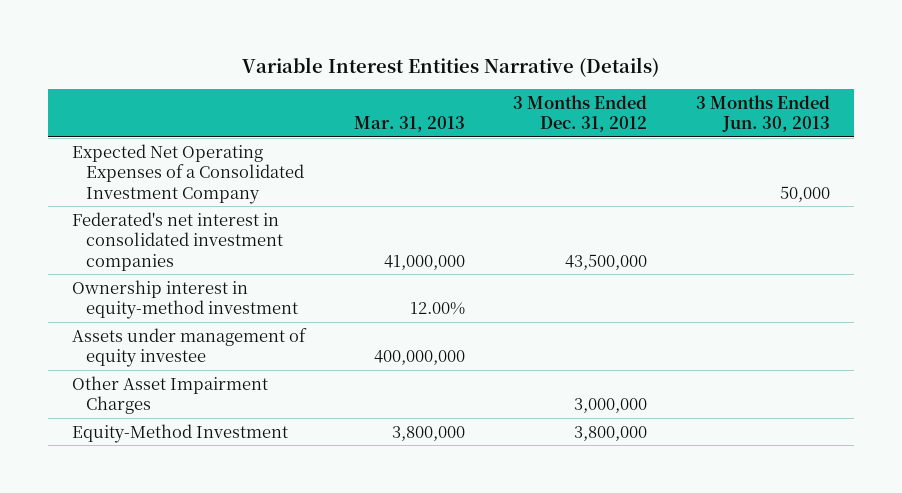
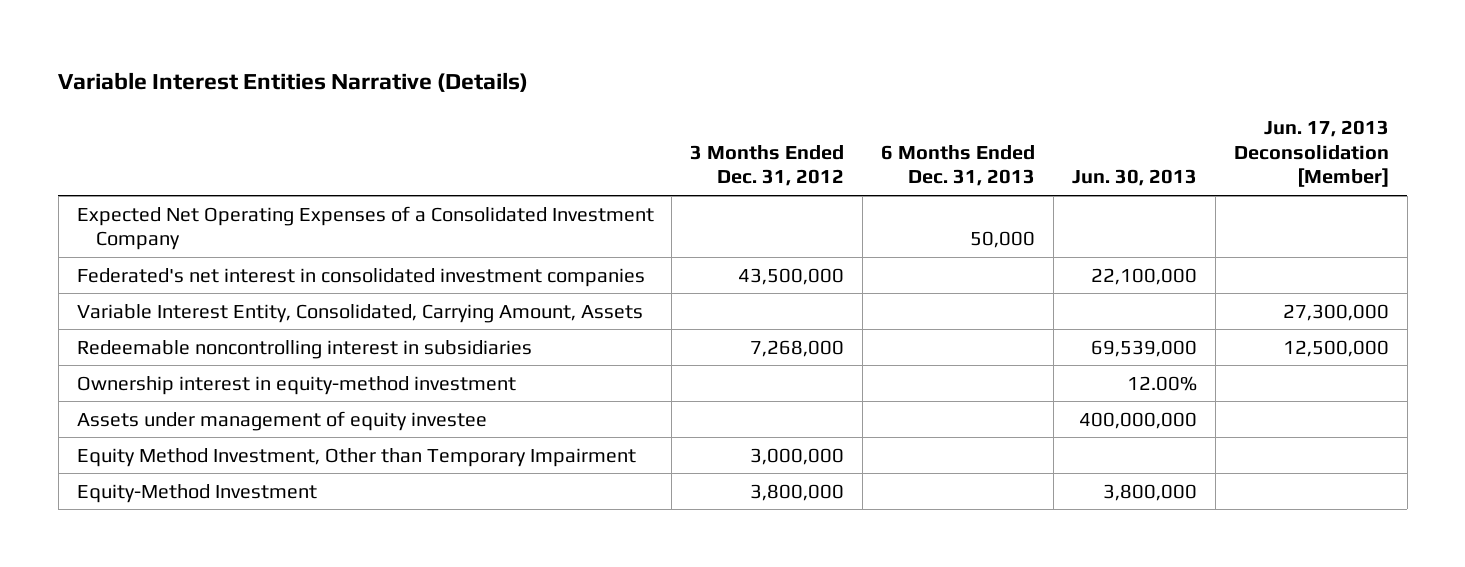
[353,116,465,133] Mar. 31, 2013 -> none
[696,94,831,133] 3 Months Ended Jun. 30, 2013 -> none
none -> [881,144,1036,187] 6 Months Ended Dec. 31, 2013
none -> [1072,169,1198,187] Jun. 30, 2013
none -> [1233,120,1389,188] Jun. 17, 2013 Deconsolidation [Member]
none -> [76,303,643,323] Variable Interest Entity, Consolidated, Carrying Amount, Assets
none -> [76,339,532,359] Redeemable noncontrolling interest in subsidiaries
[71,375,268,415] Other Asset Impairment Charges -> none
none -> [76,447,636,467] Equity Method Investment, Other than Temporary Impairment

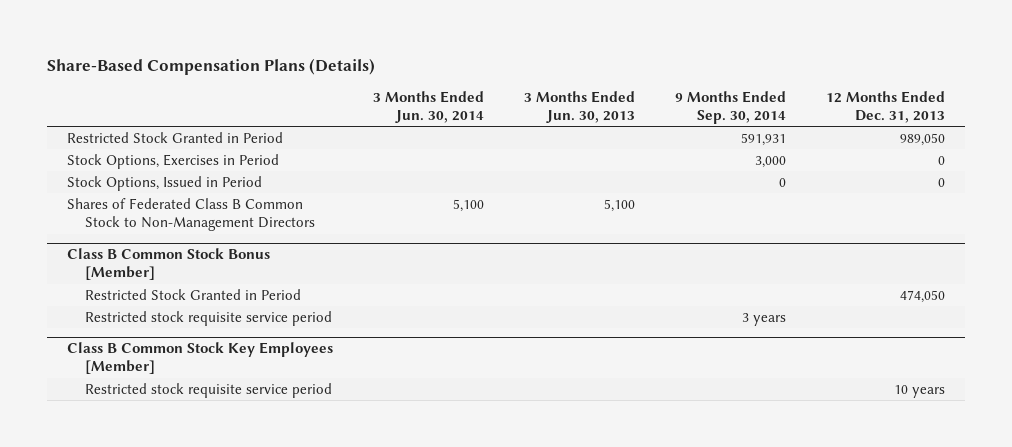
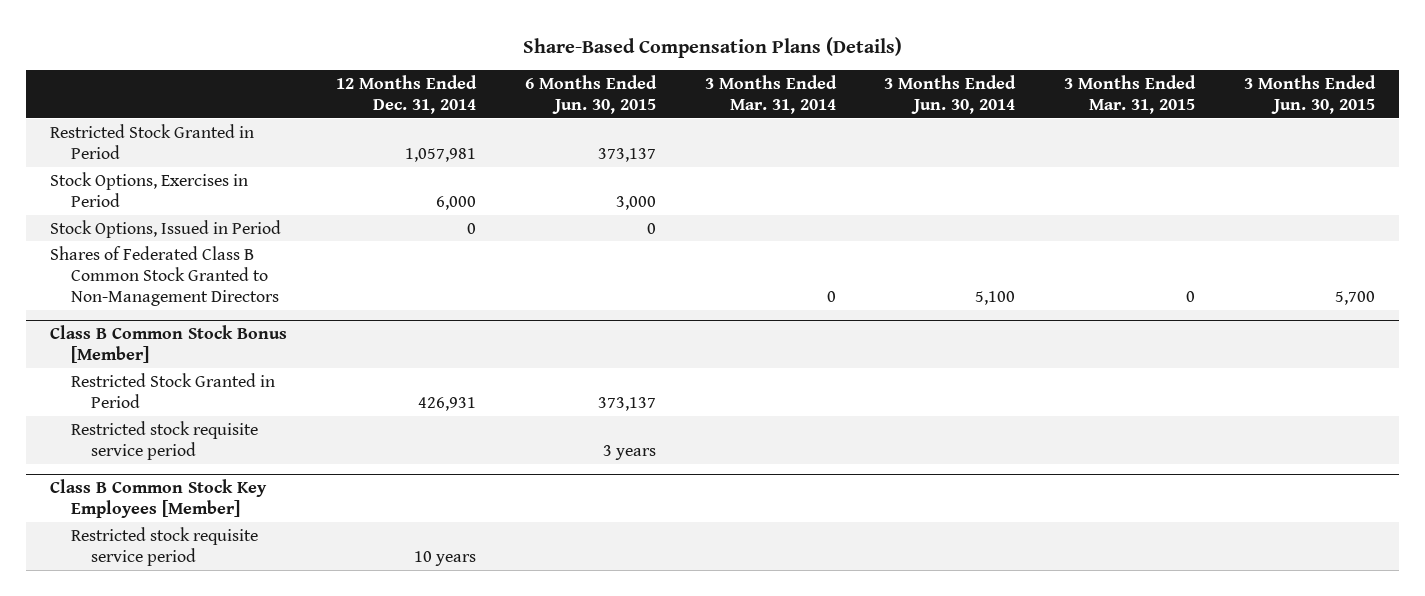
[524,90,636,124] 3 Months Ended Jun. 30, 2013 -> none
[674,90,786,125] 9 Months Ended Sep. 30, 2014 -> none
[825,90,945,124] 12 Months Ended Dec. 31, 2013 -> none
none -> [335,74,477,114] 12 Months Ended Dec. 31, 2014
none -> [524,74,657,114] 6 Months Ended Jun. 30, 2015
none -> [704,74,837,114] 3 Months Ended Mar. 31, 2014
none -> [1064,74,1197,114] 3 Months Ended Mar. 31, 2015
none -> [1243,74,1376,114] 3 Months Ended Jun. 30, 2015
[67,198,316,232] Shares of Federated Class B Common Stock to Non-Management Directors -> [50,245,279,306] Shares of Federated Class B Common Stock Granted to Non-Management Directors

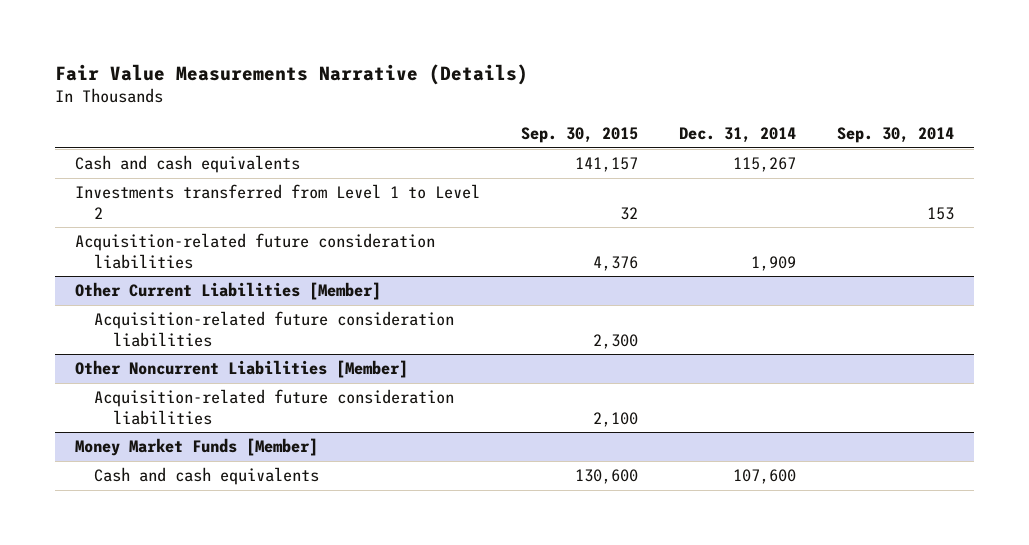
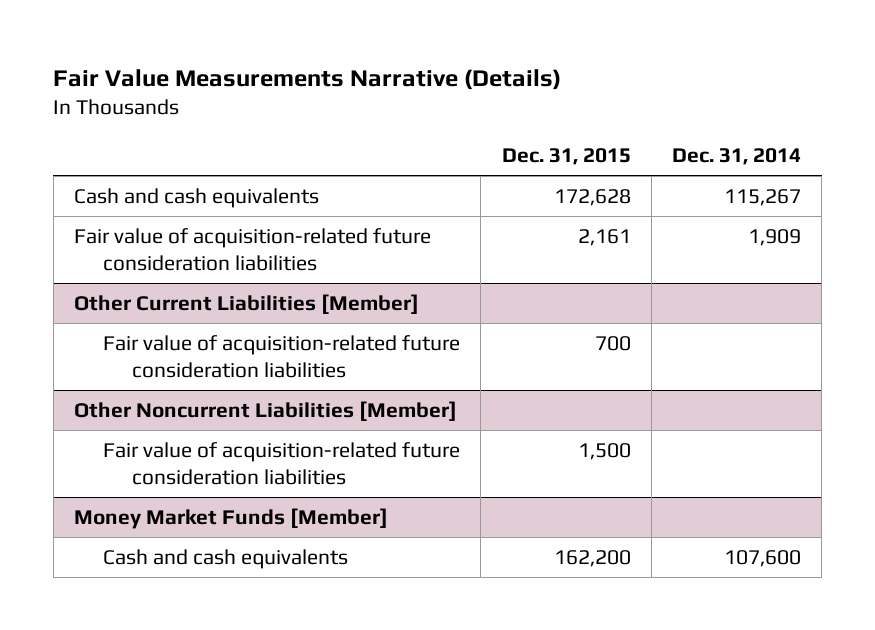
[520,127,638,144] Sep. 30, 2015 -> none
[836,127,954,144] Sep. 30, 2014 -> none
none -> [501,147,631,165] Dec. 31, 2015
[75,184,481,219] Investments transferred from Level 1 to Level 2 -> none
[75,233,436,269] Acquisition-related future consideration liabilities -> [73,227,431,271] Fair value of acquisition-related future consideration liabilities
[94,311,455,347] Acquisition-related future consideration liabilities -> [103,334,461,378] Fair value of acquisition-related future consideration liabilities
[94,389,455,425] Acquisition-related future consideration liabilities -> [103,441,461,485] Fair value of acquisition-related future consideration liabilities

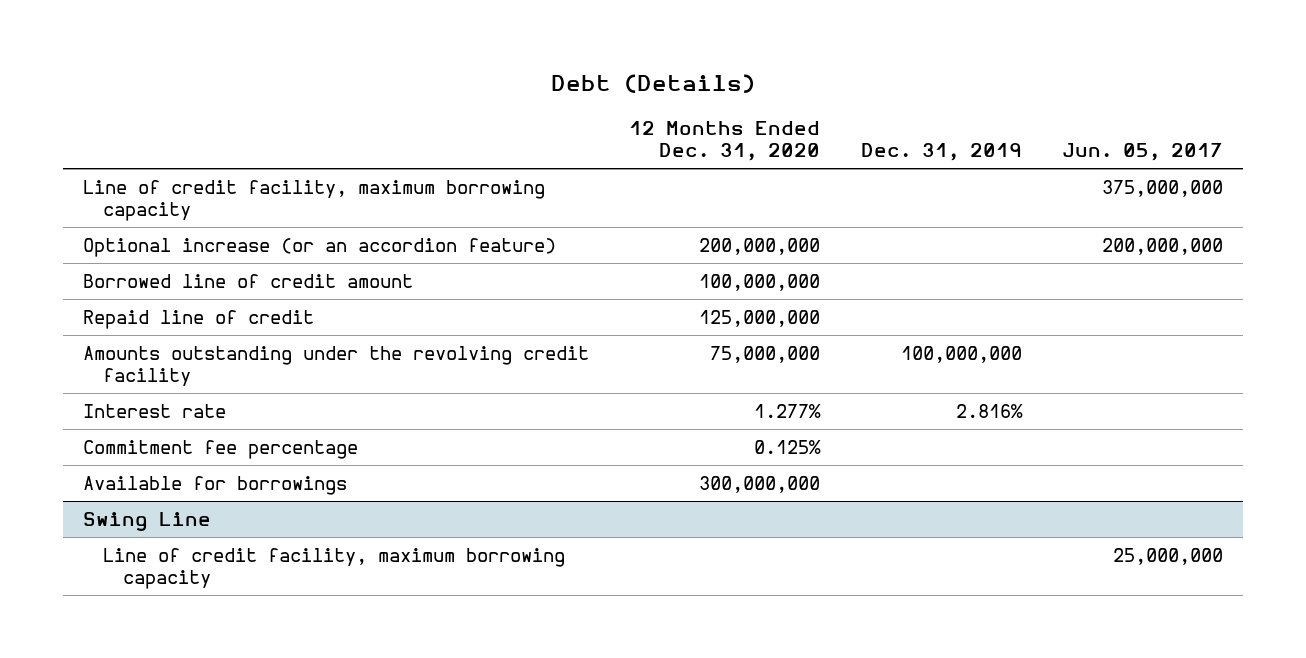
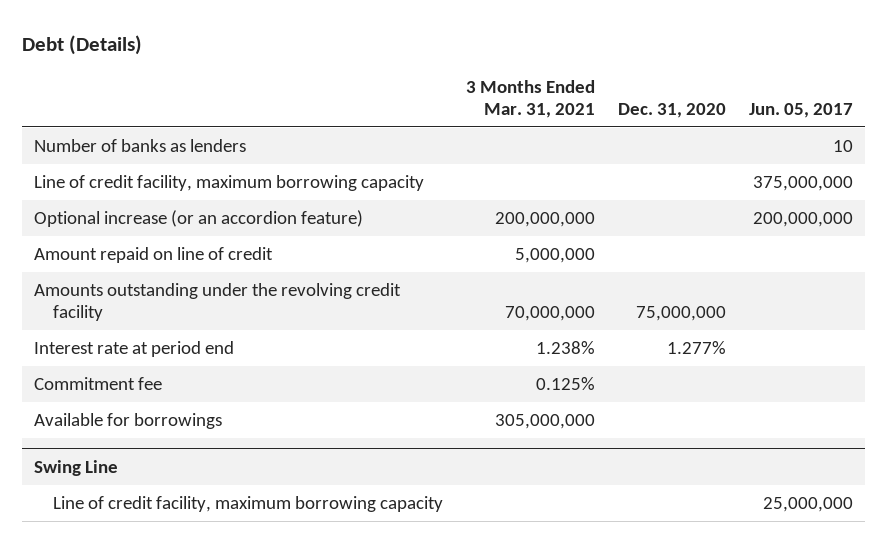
[629,121,821,162] 12 Months Ended Dec. 31, 2020 -> none
[860,143,1022,162] Dec. 31, 2019 -> none
none -> [466,80,596,118] 3 Months Ended Mar. 31, 2021
none -> [618,102,727,118] Dec. 31, 2020
none -> [33,139,246,153] Number of banks as lenders
[82,274,413,289] Borrowed line of credit amount -> none
[82,310,314,330] Repaid line of credit -> [33,247,273,264] Amount repaid on line of credit
[82,404,226,419] Interest rate -> [33,341,234,358] Interest rate at period end
[82,440,358,460] Commitment fee percentage -> [33,377,162,391] Commitment fee

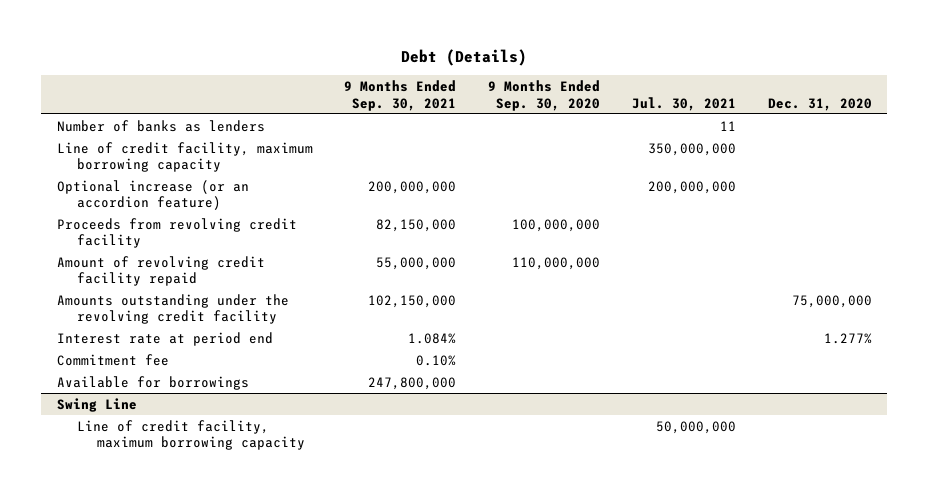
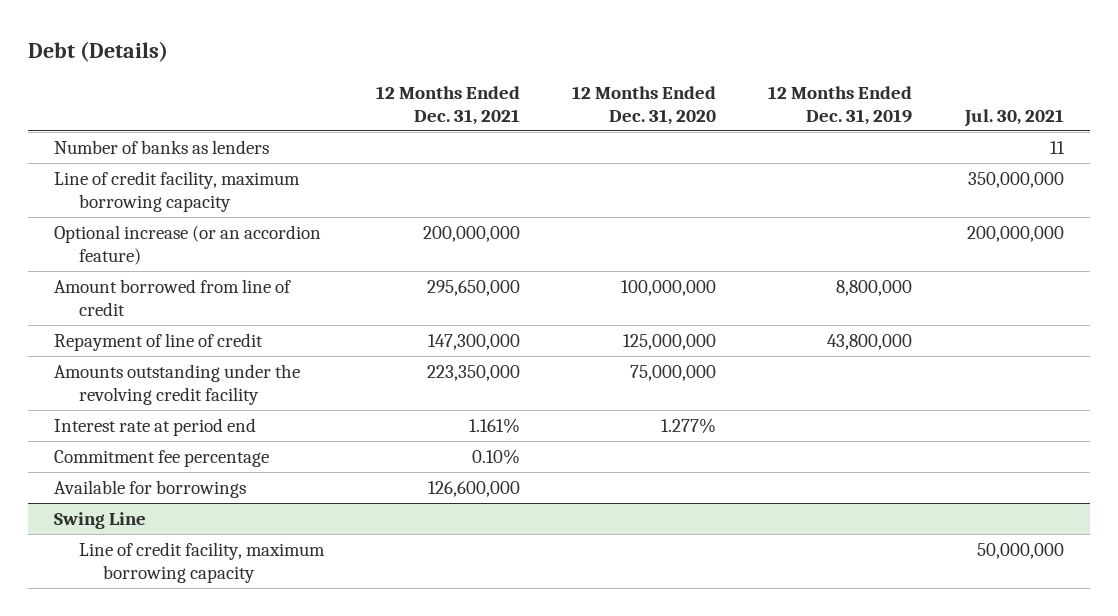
[344,80,457,111] 9 Months Ended Sep. 30, 2021 -> none
[488,80,601,111] 9 Months Ended Sep. 30, 2020 -> none
[767,97,872,111] Dec. 31, 2020 -> none
none -> [376,85,521,125] 12 Months Ended Dec. 31, 2021
none -> [572,85,717,125] 12 Months Ended Dec. 31, 2020
none -> [768,85,913,125] 12 Months Ended Dec. 31, 2019
[56,217,297,249] Proceeds from revolving credit facility -> [54,278,292,317] Amount borrowed from line of credit
[56,255,265,287] Amount of revolving credit facility repaid -> [54,332,264,351] Repayment of line of credit
[56,353,169,366] Commitment fee -> [54,449,270,467] Commitment fee percentage

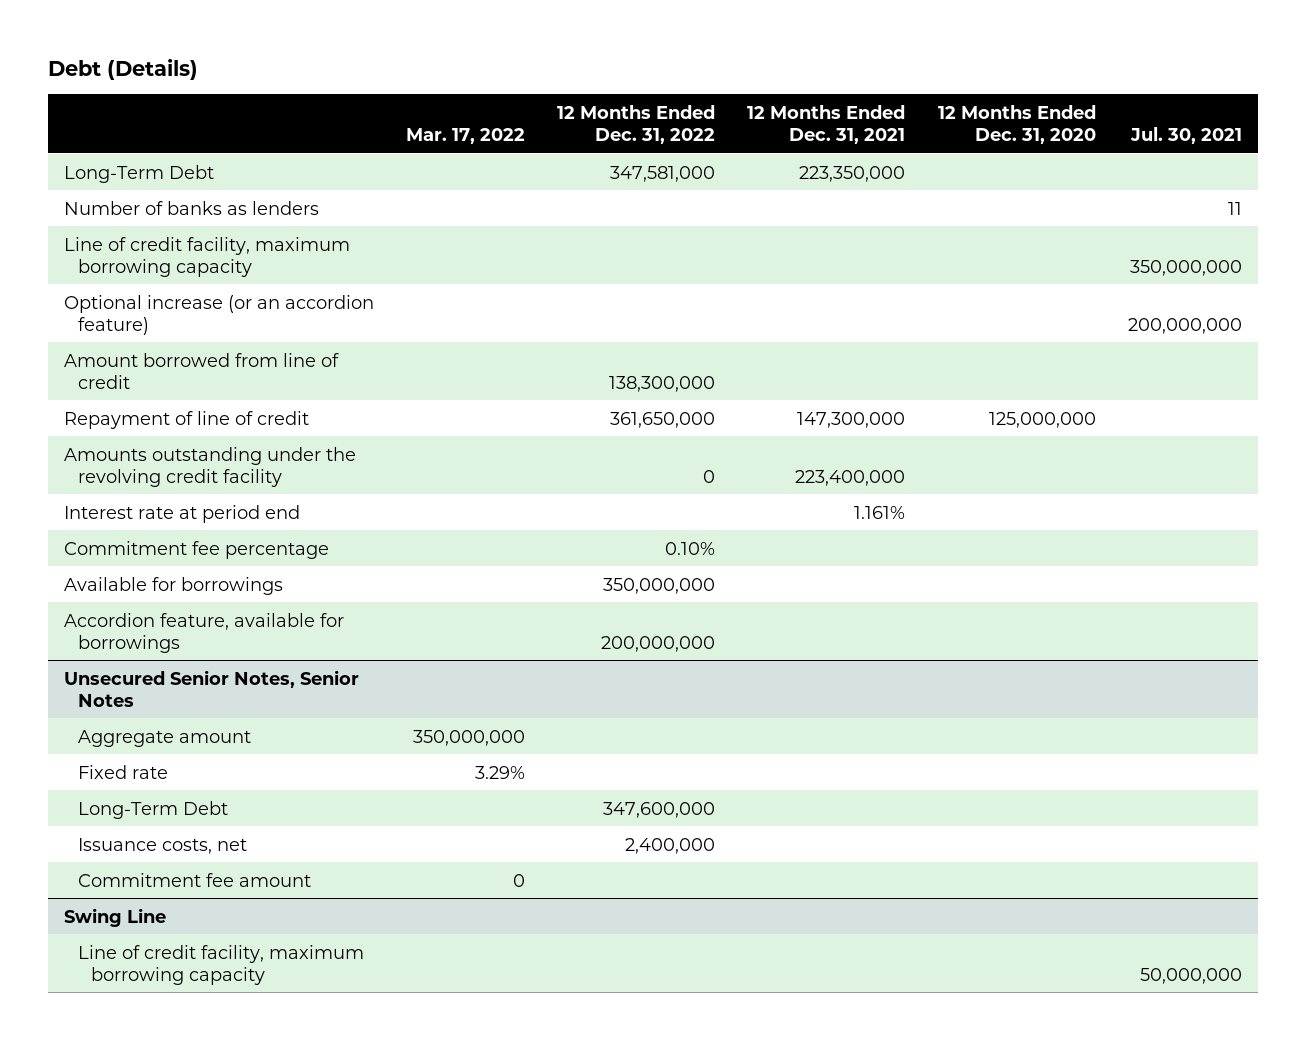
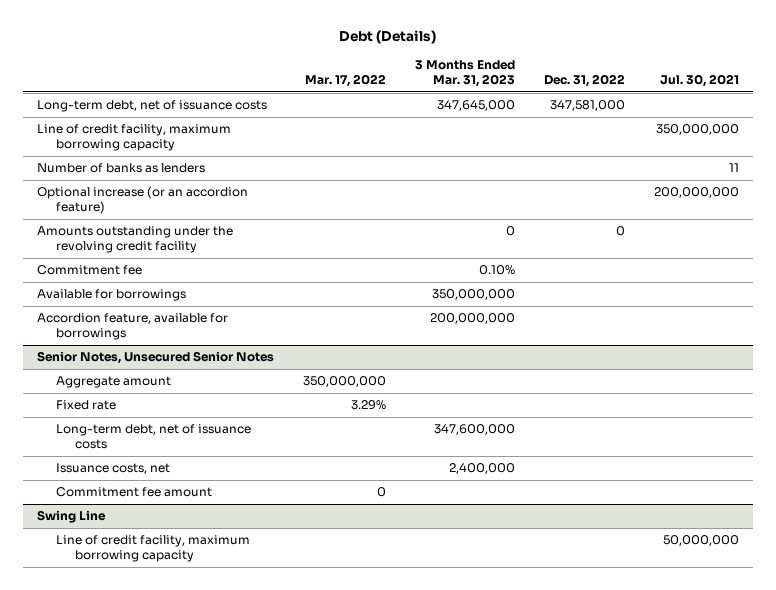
[557,104,716,145] 12 Months Ended Dec. 31, 2022 -> none
[747,104,906,145] 12 Months Ended Dec. 31, 2021 -> none
[937,104,1096,145] 12 Months Ended Dec. 31, 2020 -> none
none -> [415,60,516,88] 3 Months Ended Mar. 31, 2023
none -> [543,74,625,88] Dec. 31, 2022
[63,164,214,183] Long-Term Debt -> [37,100,268,113] Long-term debt, net of issuance costs
[63,200,319,215] Number of banks as lenders -> [37,163,206,174] Number of banks as lenders
[63,352,339,389] Amount borrowed from line of credit -> none
[63,410,309,429] Repayment of line of credit -> none
[63,504,300,523] Interest rate at period end -> none
[63,540,329,559] Commitment fee percentage -> [37,265,143,276] Commitment fee
[63,669,359,707] Unsecured Senior Notes, Senior Notes -> [37,351,275,365] Senior Notes, Unsecured Senior Notes
[77,800,228,819] Long-Term Debt -> [56,424,252,450] Long-term debt, net of issuance costs

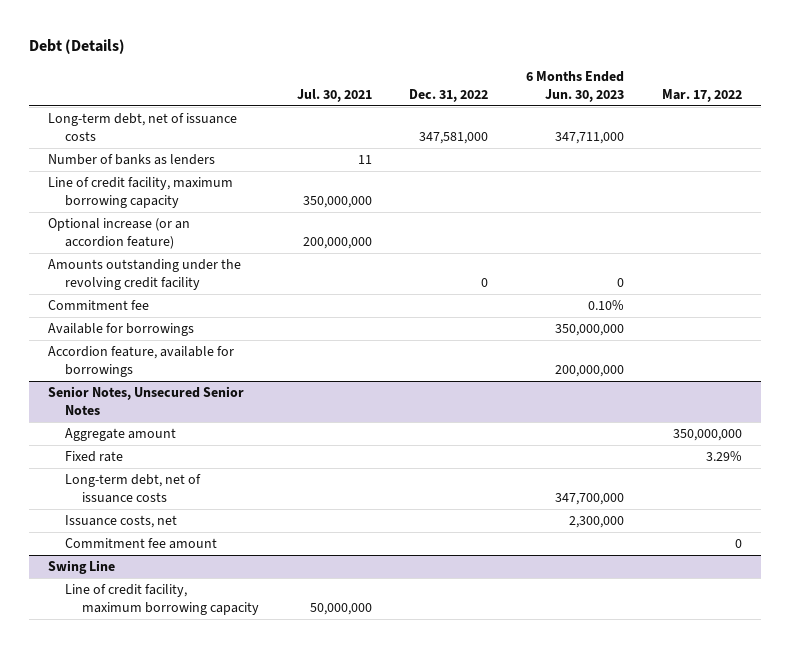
[415,60,516,88] 3 Months Ended Mar. 31, 2023 -> none
none -> [526,71,625,102] 6 Months Ended Jun. 30, 2023
[37,124,232,152] Line of credit facility, maximum borrowing capacity -> [47,177,233,209] Line of credit facility, maximum borrowing capacity

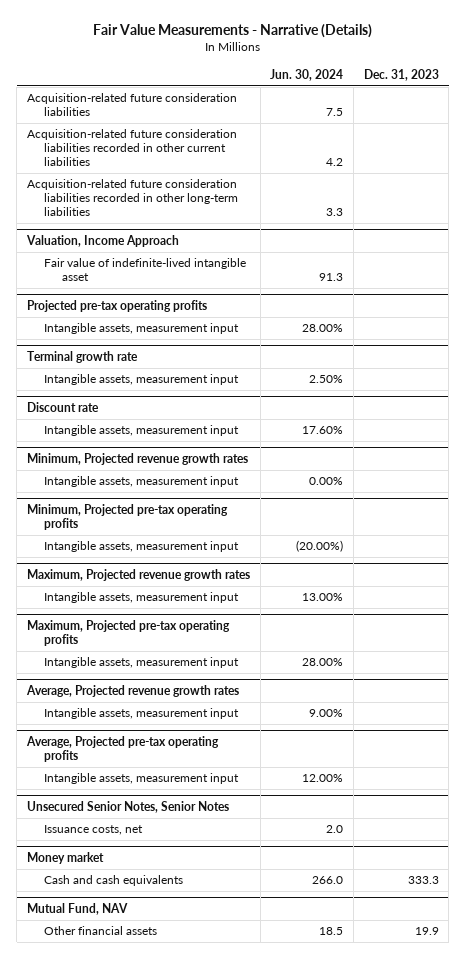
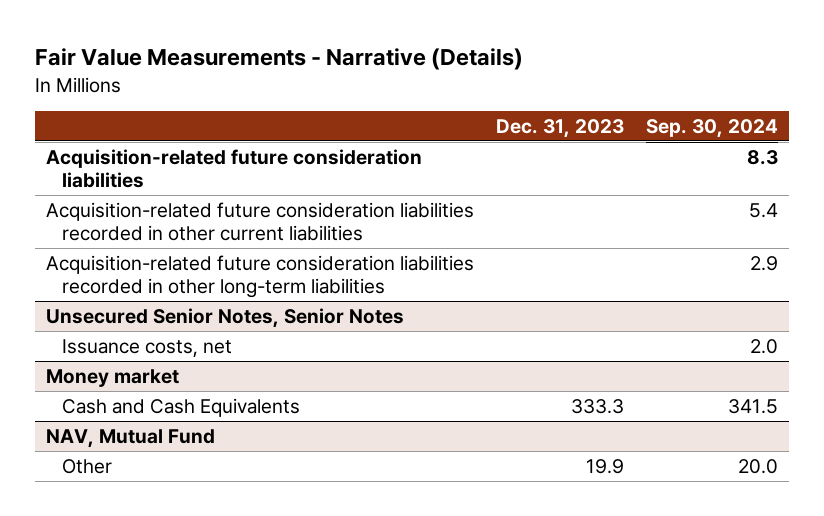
[270,68,344,81] Jun. 30, 2024 -> none
none -> [645,118,778,138] Sep. 30, 2024
[25,235,179,248] Valuation, Income Approach -> none
[44,258,247,282] Fair value of indefinite-lived intangible asset -> none
[26,300,207,313] Projected pre-tax operating profits -> none
[44,323,240,335] Intangible assets, measurement input -> none
[26,351,138,364] Terminal growth rate -> none
[44,374,240,386] Intangible assets, measurement input -> none
[26,402,99,413] Discount rate -> none
[44,425,240,437] Intangible assets, measurement input -> none
[26,453,248,466] Minimum, Projected revenue growth rates -> none
[44,476,240,488] Intangible assets, measurement input -> none
[26,504,228,531] Minimum, Projected pre-tax operating profits -> none
[44,541,240,553] Intangible assets, measurement input -> none
[26,569,250,582] Maximum, Projected revenue growth rates -> none
[44,592,240,604] Intangible assets, measurement input -> none
[26,620,230,647] Maximum, Projected pre-tax operating profits -> none
[44,657,240,669] Intangible assets, measurement input -> none
[25,685,239,698] Average, Projected revenue growth rates -> none
[44,708,240,720] Intangible assets, measurement input -> none
[25,736,219,763] Average, Projected pre-tax operating profits -> none
[44,773,240,785] Intangible assets, measurement input -> none
[44,875,184,887] Cash and cash equivalents -> [62,397,301,417] Cash and Cash Equivalents
[26,903,128,916] Mutual Fund, NAV -> [46,428,216,448] NAV, Mutual Fund
[44,926,158,936] Other financial assets -> [62,458,113,474] Other

